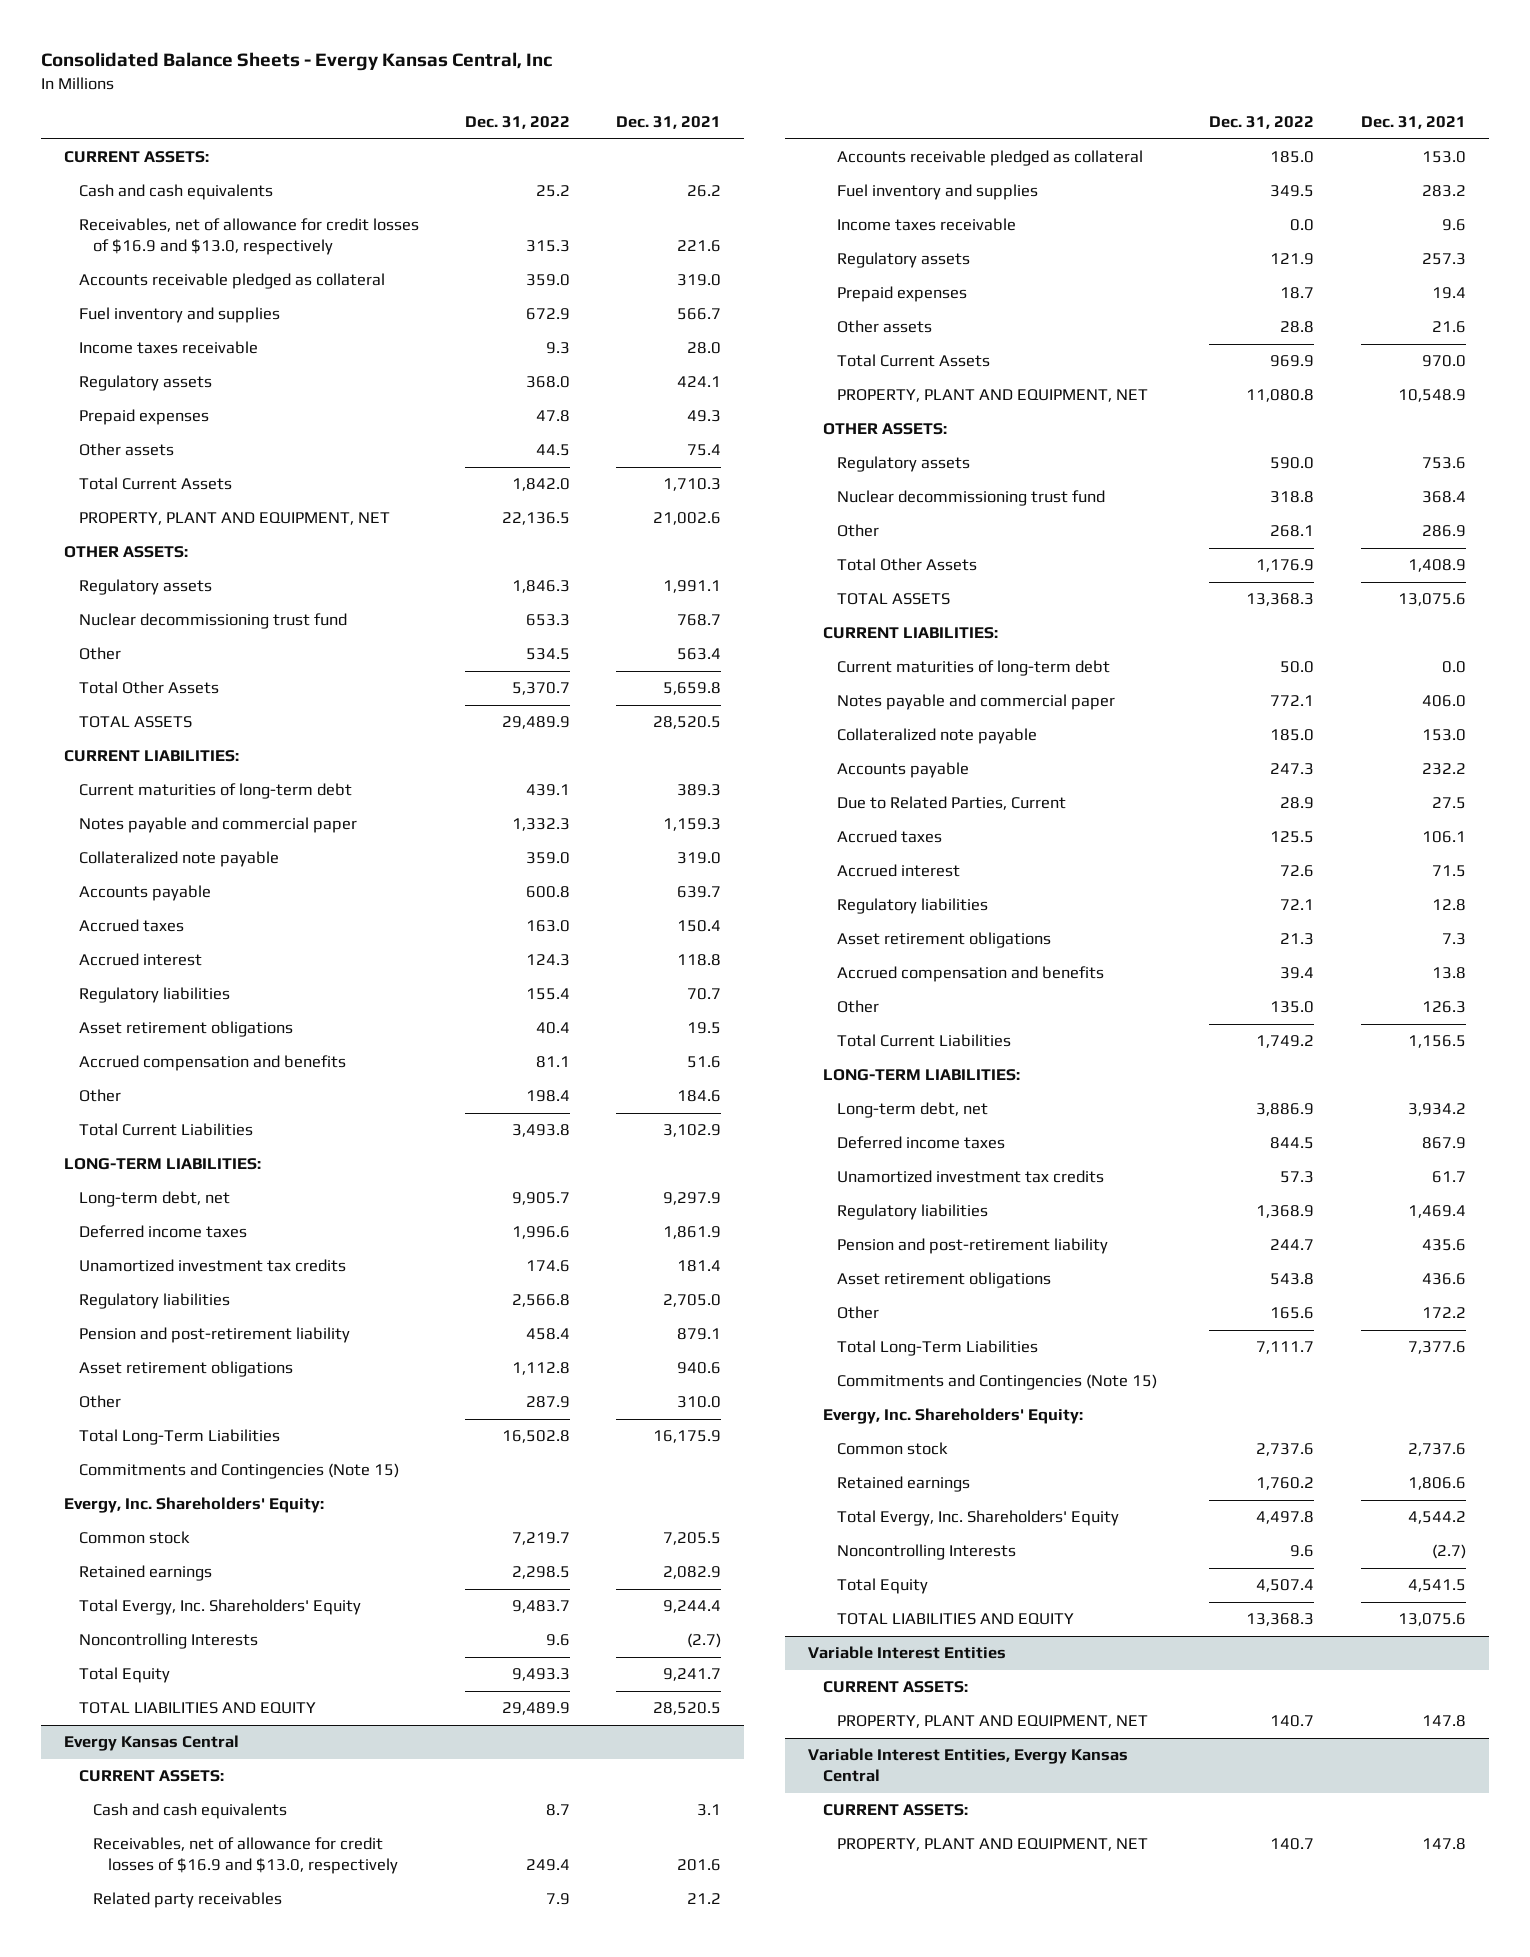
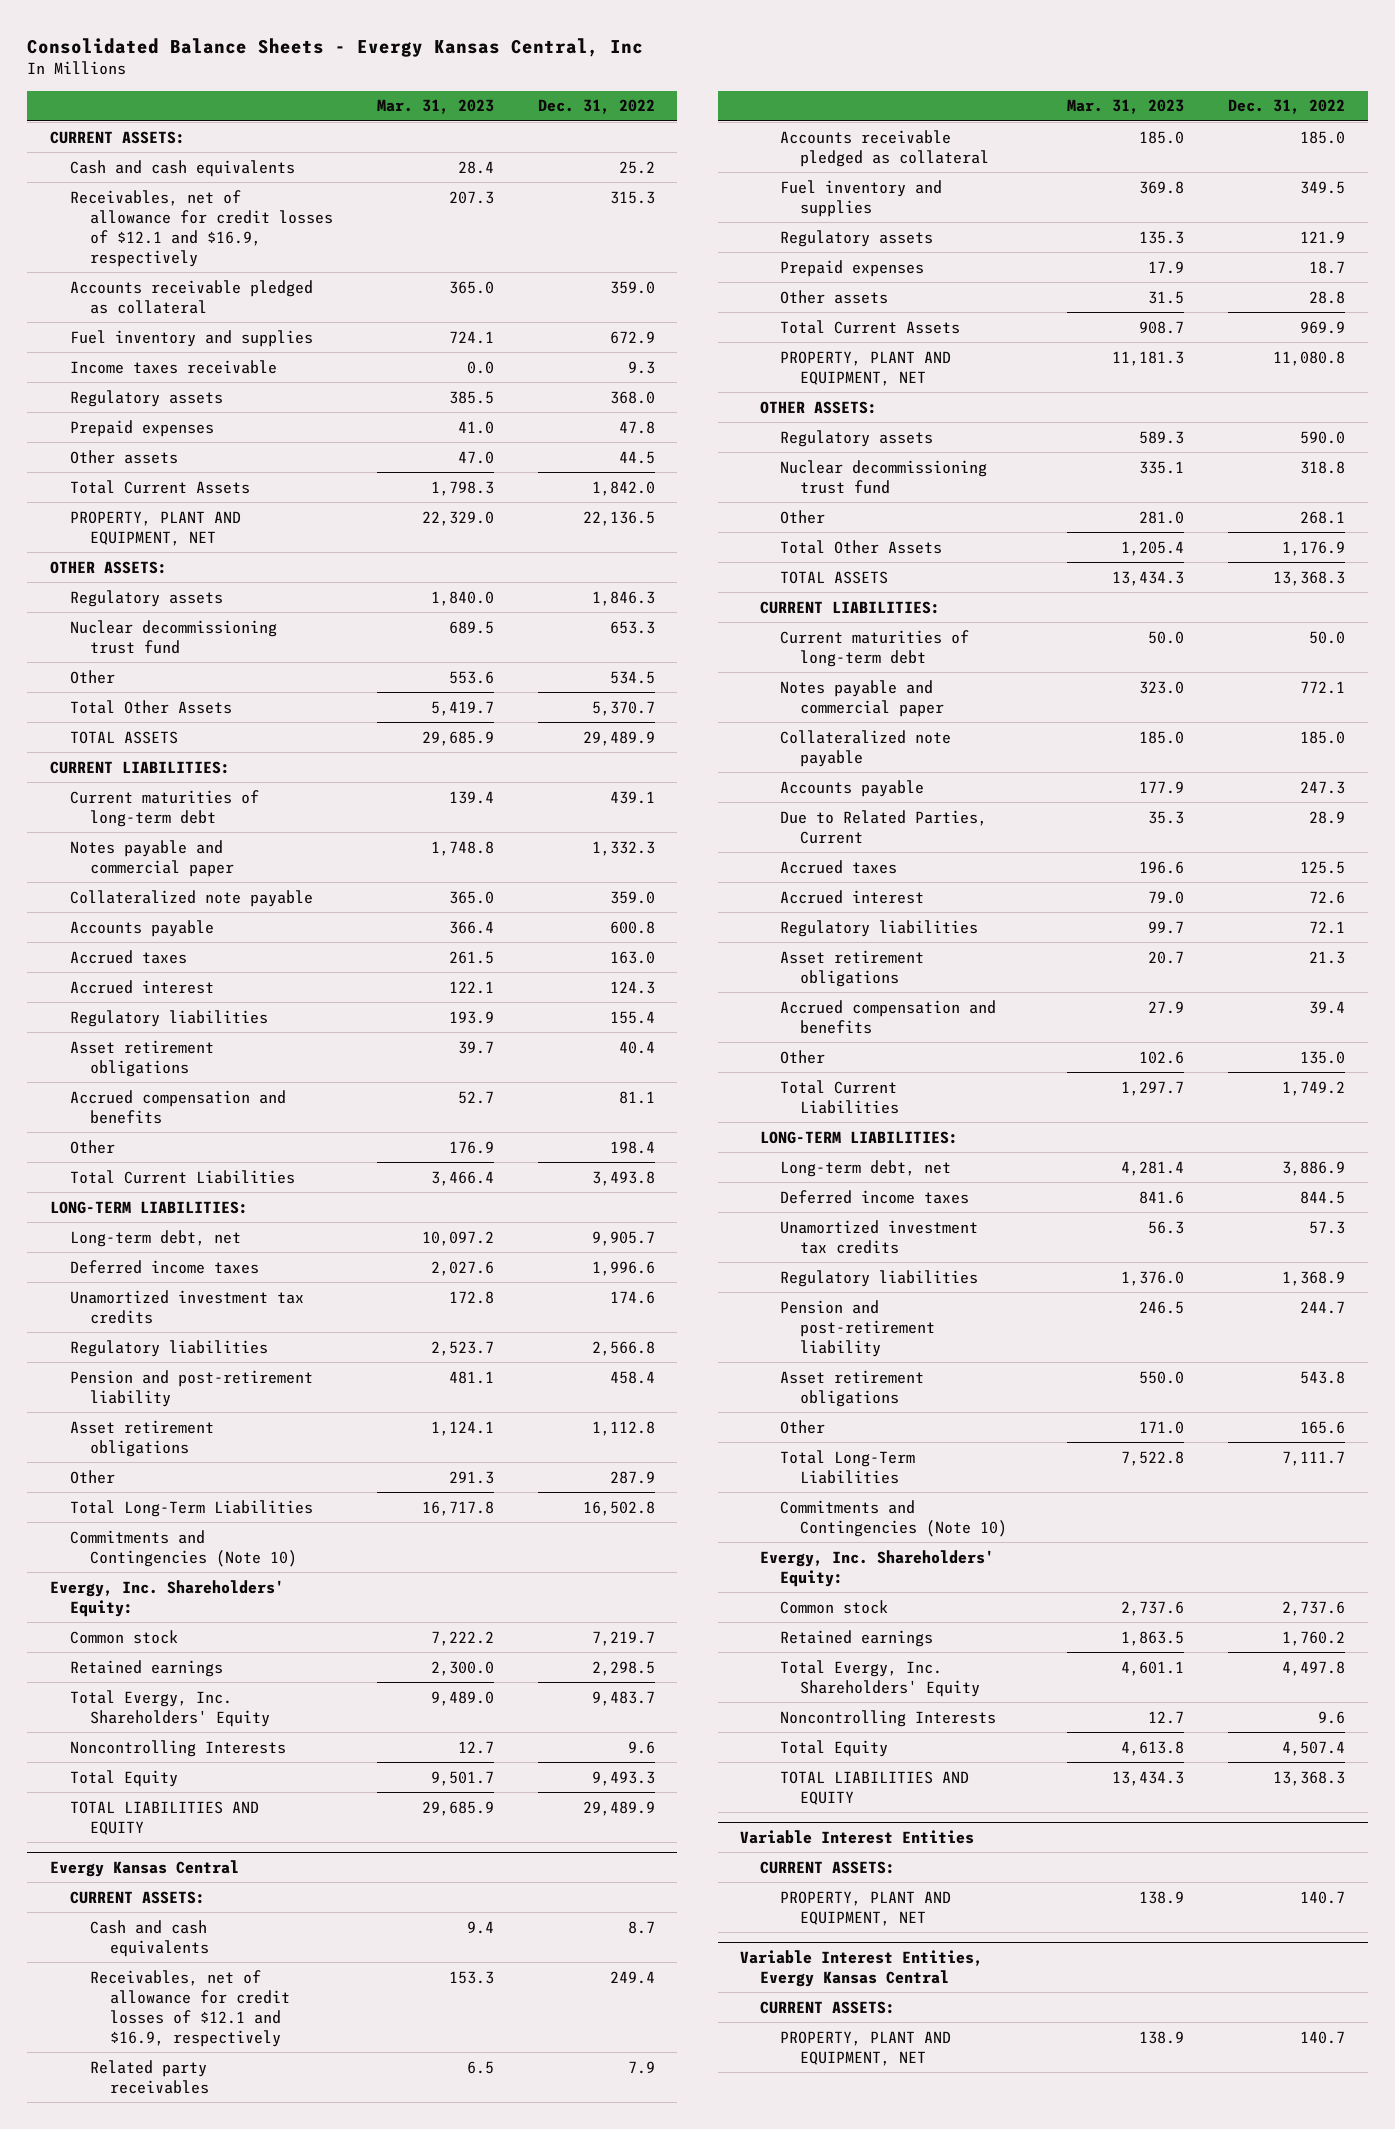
[616,116,722,130] Dec. 31, 2021 -> none
none -> [376,99,494,115] Mar. 31, 2023
[78,218,419,256] Receivables, net of allowance for credit losses of $16.9 and $13.0, respectively -> [69,189,333,267] Receivables, net of allowance for credit losses of $12.1 and $16.9, respectively
[78,1463,399,1480] Commitments and Contingencies (Note 15) -> [69,1529,297,1567] Commitments and Contingencies (Note 10)
[93,1837,398,1875] Receivables, net of allowance for credit losses of $16.9 and $13.0, respectively -> [89,1969,290,2047] Receivables, net of allowance for credit losses of $12.1 and $16.9, respectively
[837,218,1017,232] Income taxes receivable -> none
[837,1374,1158,1391] Commitments and Contingencies (Note 15) -> [779,1499,1007,1537] Commitments and Contingencies (Note 10)

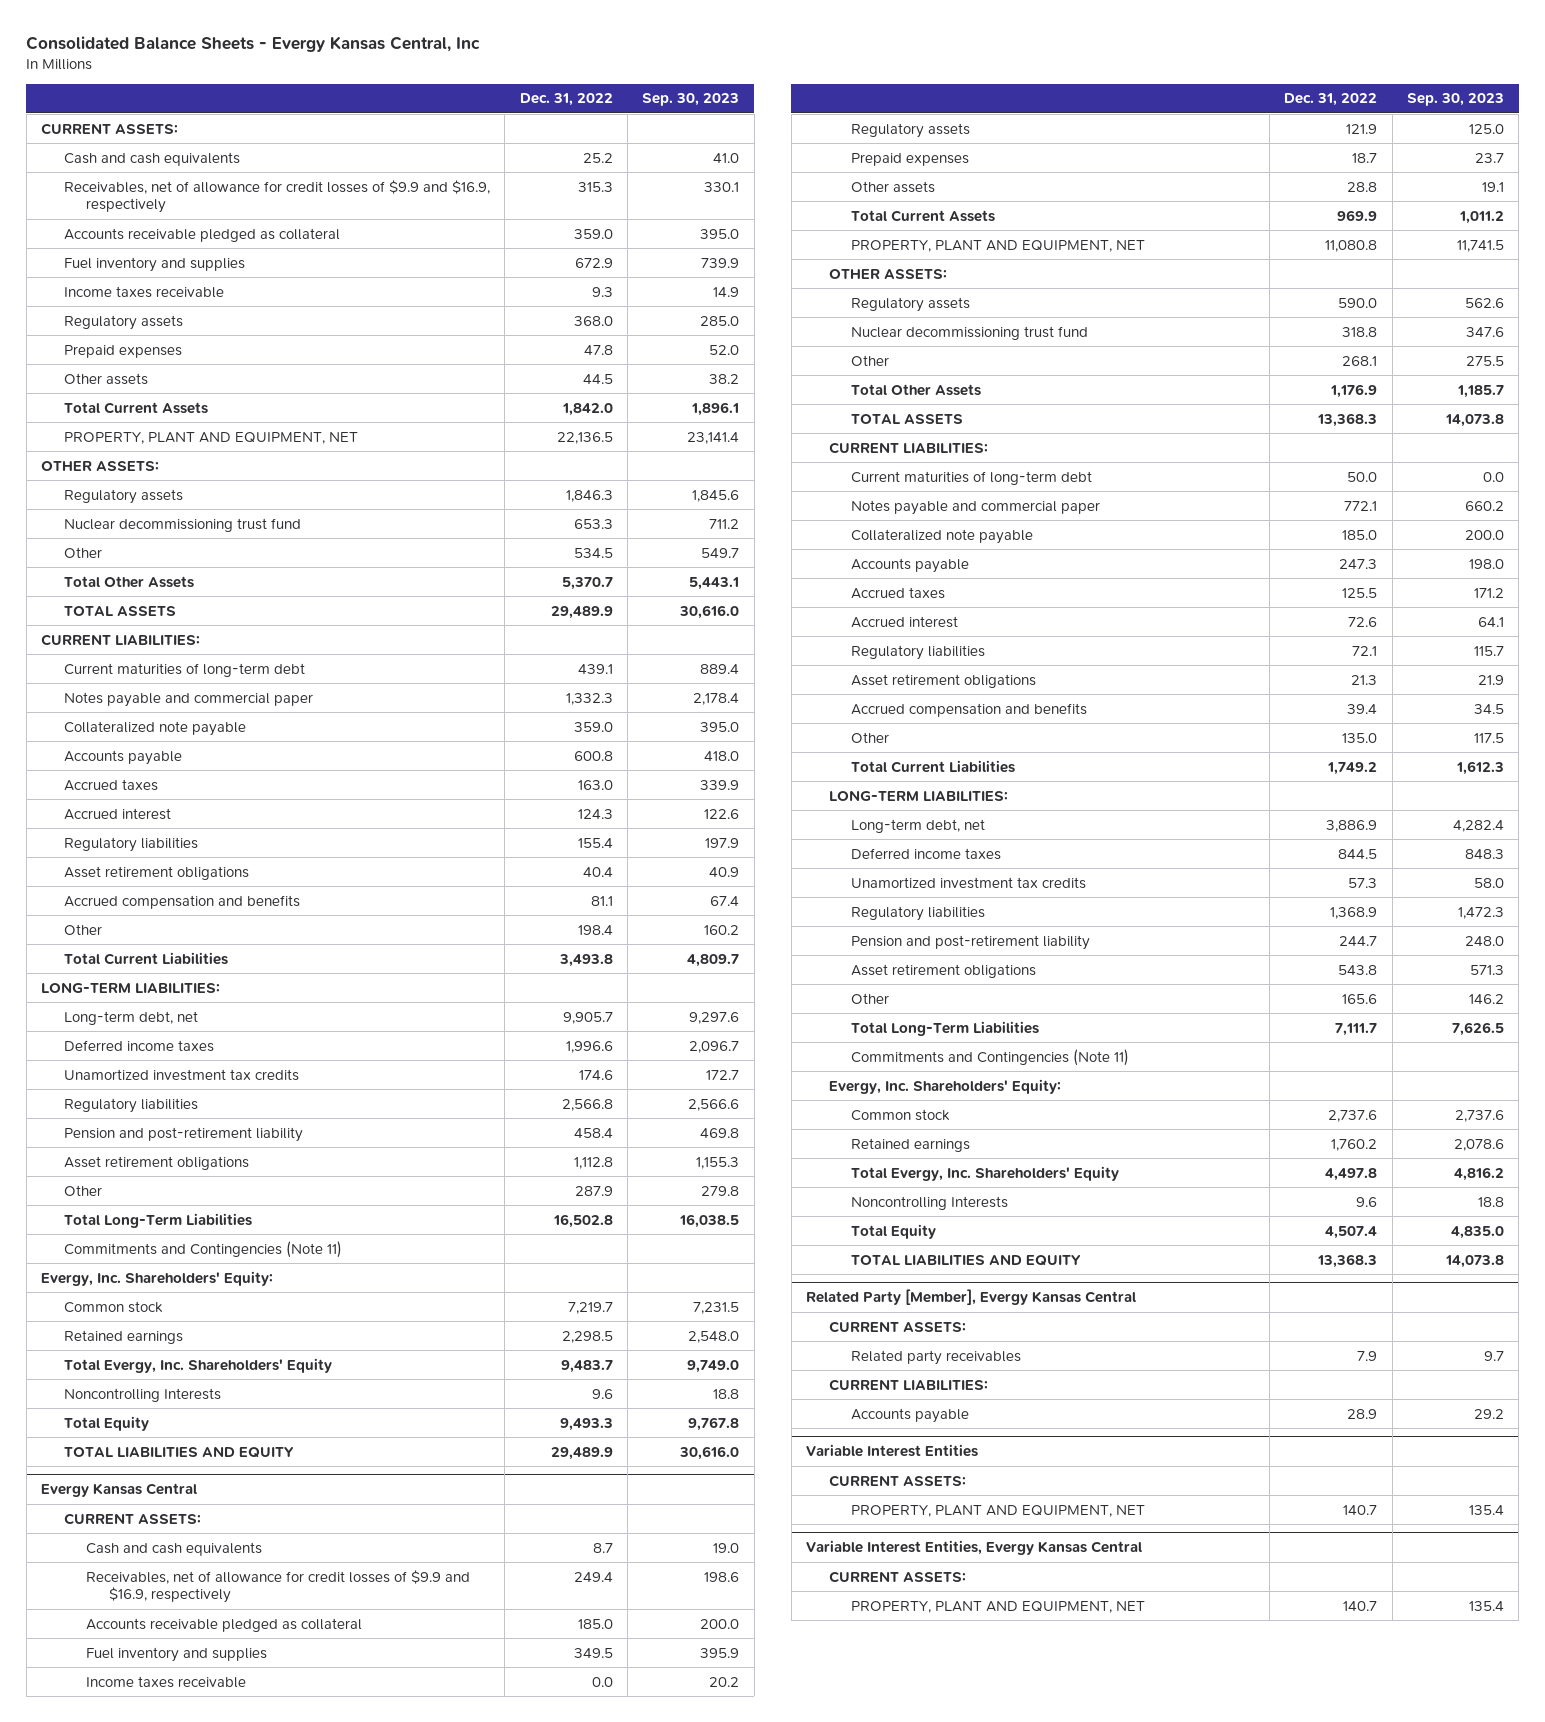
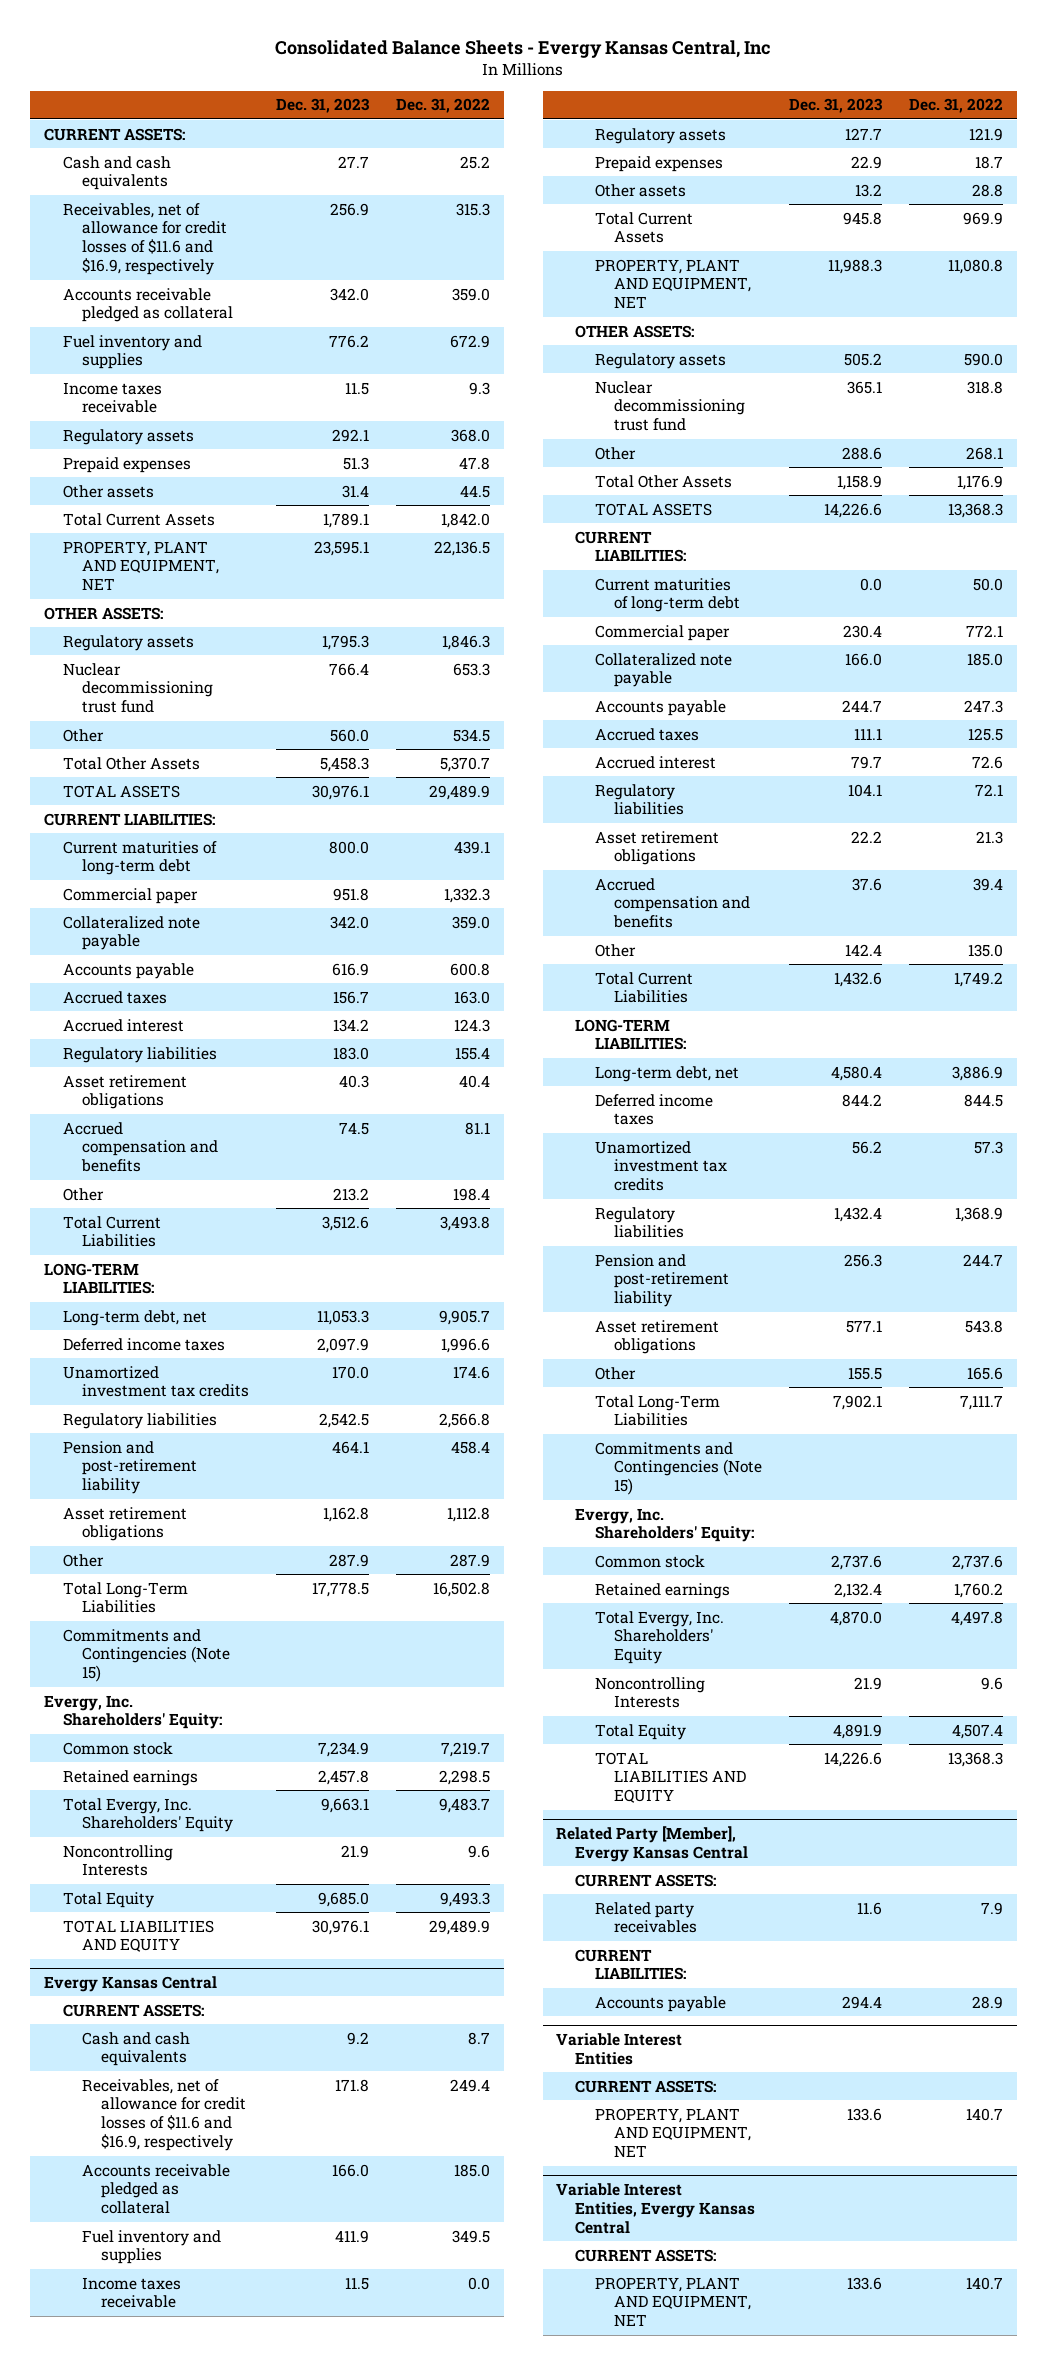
[642,93,740,107] Sep. 30, 2023 -> none
none -> [276,98,371,114] Dec. 31, 2023
[63,179,490,214] Receivables, net of allowance for credit losses of $9.9 and $16.9, respectively -> [62,202,227,276] Receivables, net of allowance for credit losses of $11.6 and $16.9, respectively
[63,691,313,707] Notes payable and commercial paper -> [62,887,198,904] Commercial paper
[63,1240,342,1258] Commitments and Contingencies (Note 11) -> [62,1628,230,1683] Commitments and Contingencies (Note 15)
[86,1569,471,1604] Receivables, net of allowance for credit losses of $9.9 and $16.9, respectively -> [81,2078,246,2152] Receivables, net of allowance for credit losses of $11.6 and $16.9, respectively
[851,499,1101,515] Notes payable and commercial paper -> [594,624,730,641] Commercial paper
[851,1048,1130,1066] Commitments and Contingencies (Note 11) -> [594,1441,762,1496] Commitments and Contingencies (Note 15)

